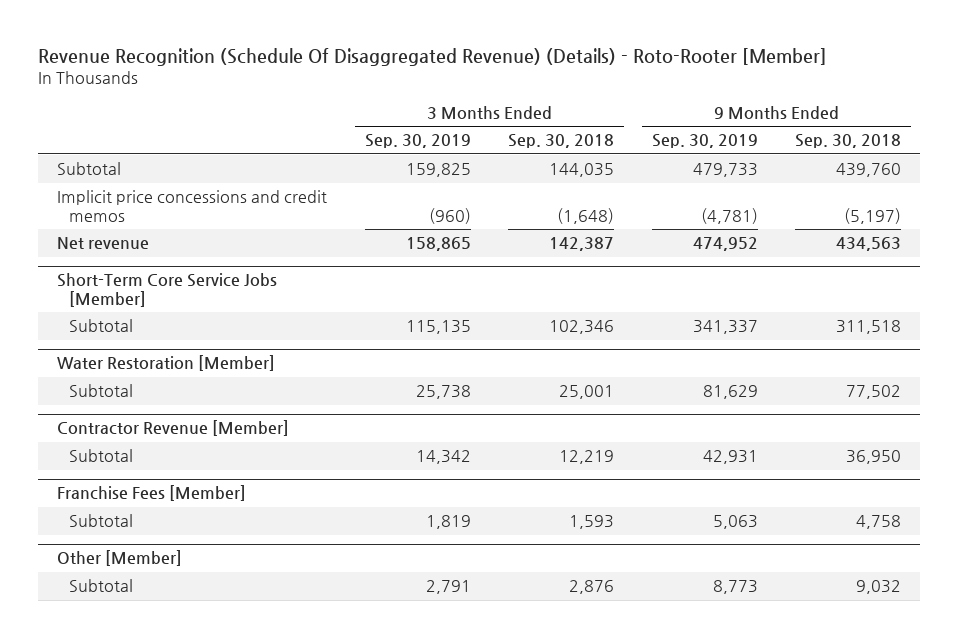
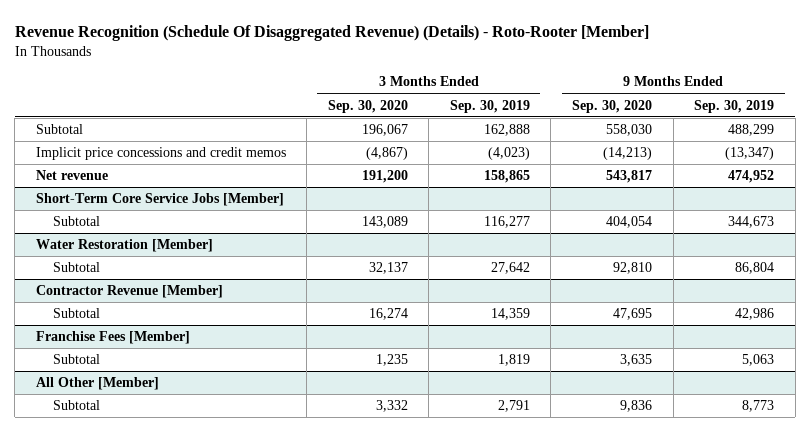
[508,134,615,149] Sep. 30, 2018 -> none
[795,134,902,149] Sep. 30, 2018 -> none
none -> [327,99,408,113] Sep. 30, 2020
none -> [572,99,653,113] Sep. 30, 2020
[405,163,471,178] 159,825 -> [483,124,530,137] 162,888
[692,163,758,178] 479,733 -> [728,124,775,137] 488,299
[428,207,471,224] (960) -> [487,147,530,161] (4,023)
[700,207,758,224] (4,781) -> [725,147,775,161] (13,347)
[405,320,471,335] 115,135 -> [483,216,530,229] 116,277
[692,320,758,335] 341,337 -> [728,216,775,229] 344,673
[415,385,471,400] 25,738 -> [490,262,530,275] 27,642
[702,385,758,400] 81,629 -> [735,262,775,275] 86,804
[415,450,471,465] 14,342 -> [490,308,530,321] 14,359
[702,450,758,465] 42,931 -> [735,308,775,321] 42,986
[57,550,183,567] Other [Member] -> [35,377,159,391] All Other [Member]

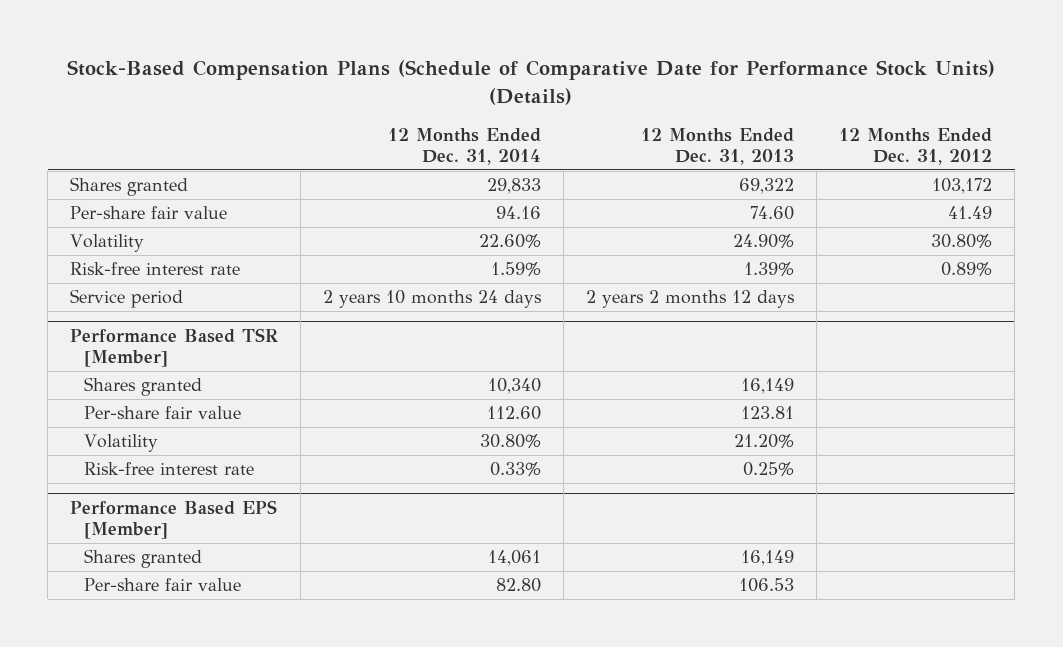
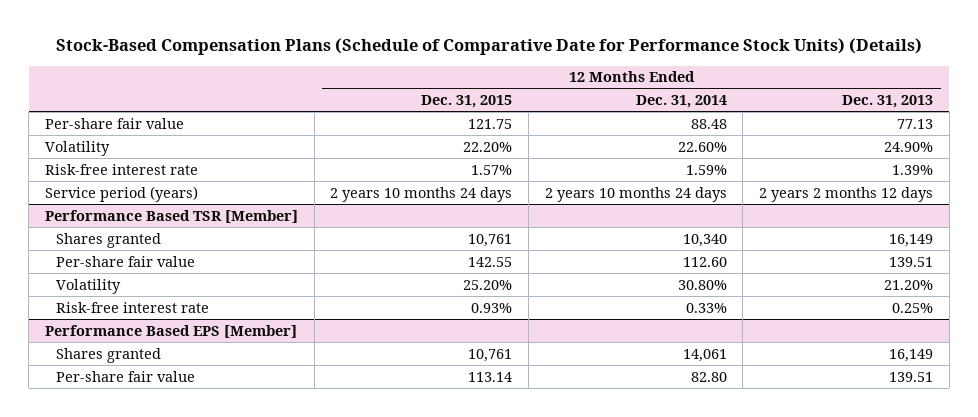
[839,127,993,166] 12 Months Ended Dec. 31, 2012 -> none
none -> [421,95,513,109] Dec. 31, 2015
[70,177,189,197] Shares granted -> none
[496,206,542,220] 94.16 -> [690,118,727,129] 88.48
[750,206,795,221] 74.60 -> [896,118,933,129] 77.13
[70,289,184,309] Service period -> [44,185,198,202] Service period (years)
[741,406,795,420] 123.81 -> [888,256,933,267] 139.51
[739,578,795,593] 106.53 -> [888,371,933,382] 139.51

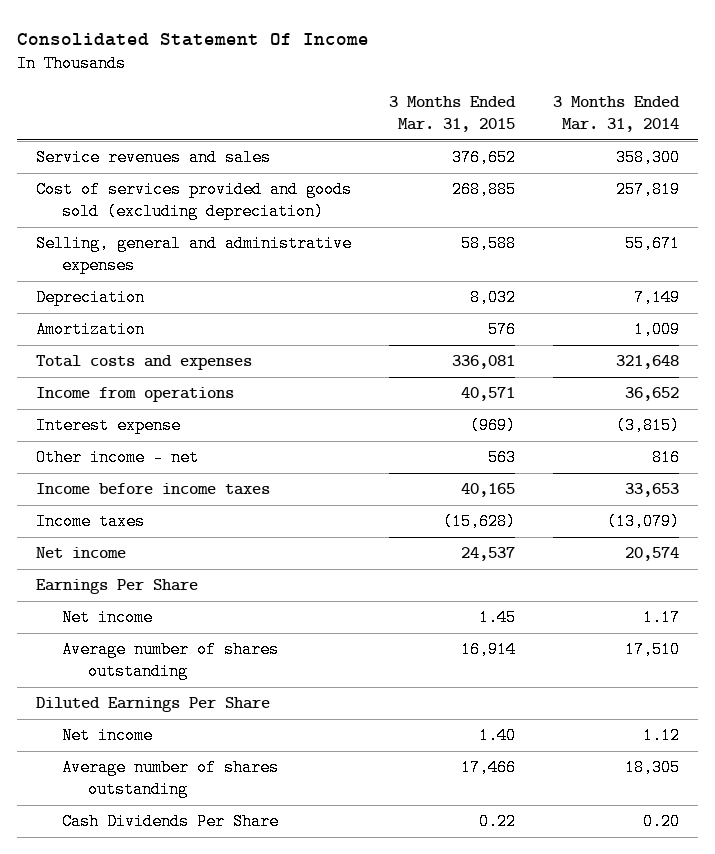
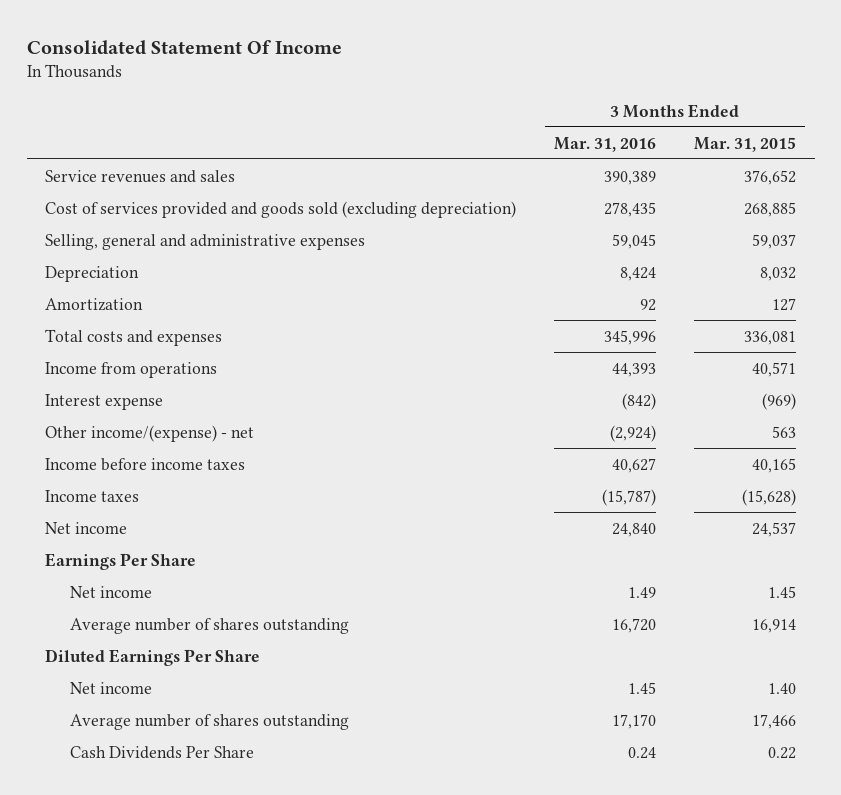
[552,96,680,133] 3 Months Ended Mar. 31, 2014 -> none
none -> [554,136,657,152] Mar. 31, 2016
[461,235,517,253] 58,588 -> [751,233,796,249] 59,037
[488,321,517,339] 576 -> [771,297,796,311] 127
[36,449,200,467] Other income - net -> [45,424,255,442] Other income/(expense) - net

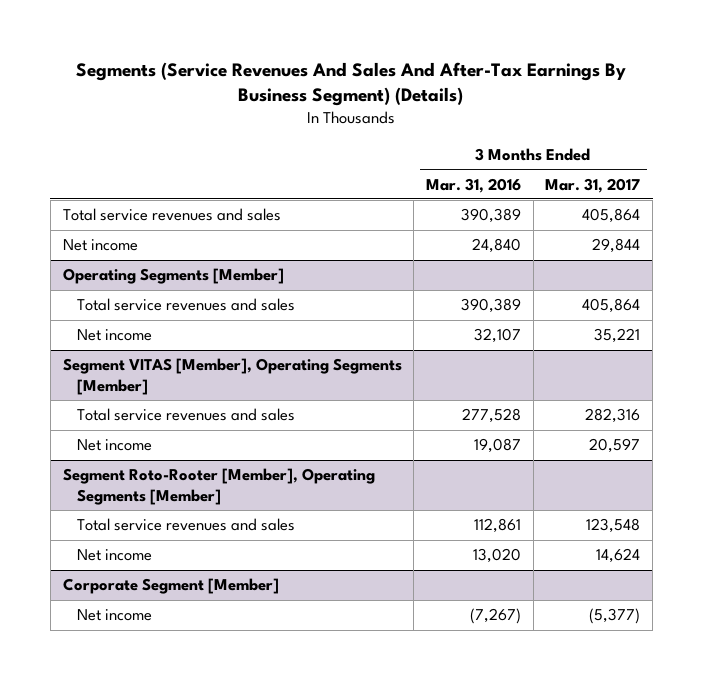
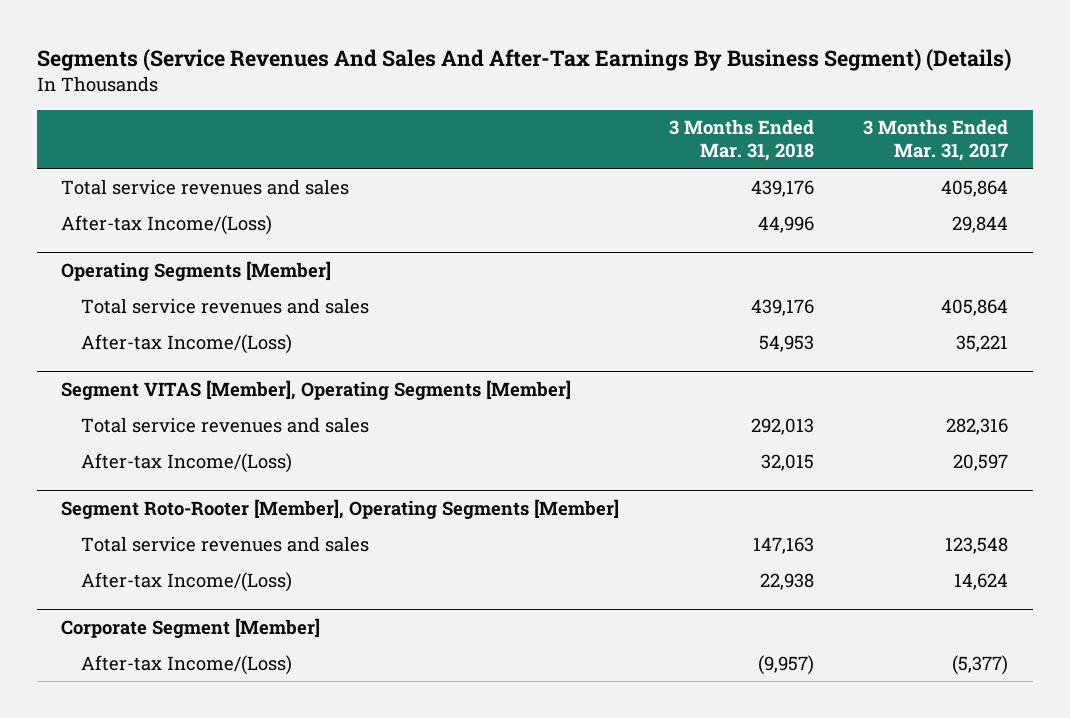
[425,177,521,193] Mar. 31, 2016 -> none
none -> [668,119,814,162] 3 Months Ended Mar. 31, 2018
[62,239,138,252] Net income -> [61,214,273,235] After-tax Income/(Loss)
[77,329,153,342] Net income -> [80,333,292,354] After-tax Income/(Loss)
[77,439,153,452] Net income -> [80,452,292,473] After-tax Income/(Loss)
[77,549,153,562] Net income -> [80,571,292,592] After-tax Income/(Loss)
[77,609,153,622] Net income -> [80,654,292,675] After-tax Income/(Loss)

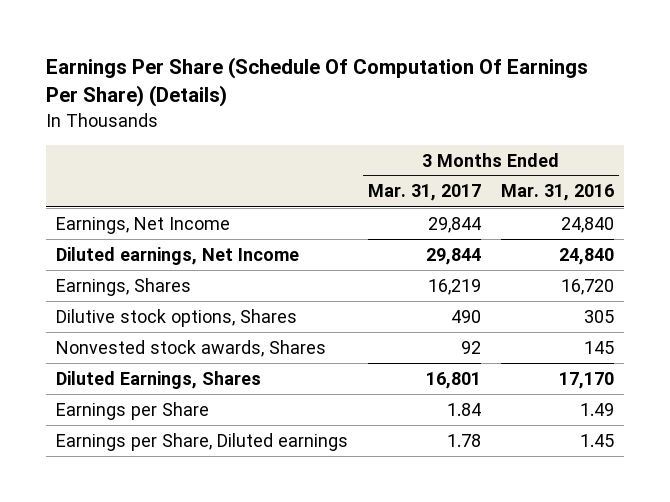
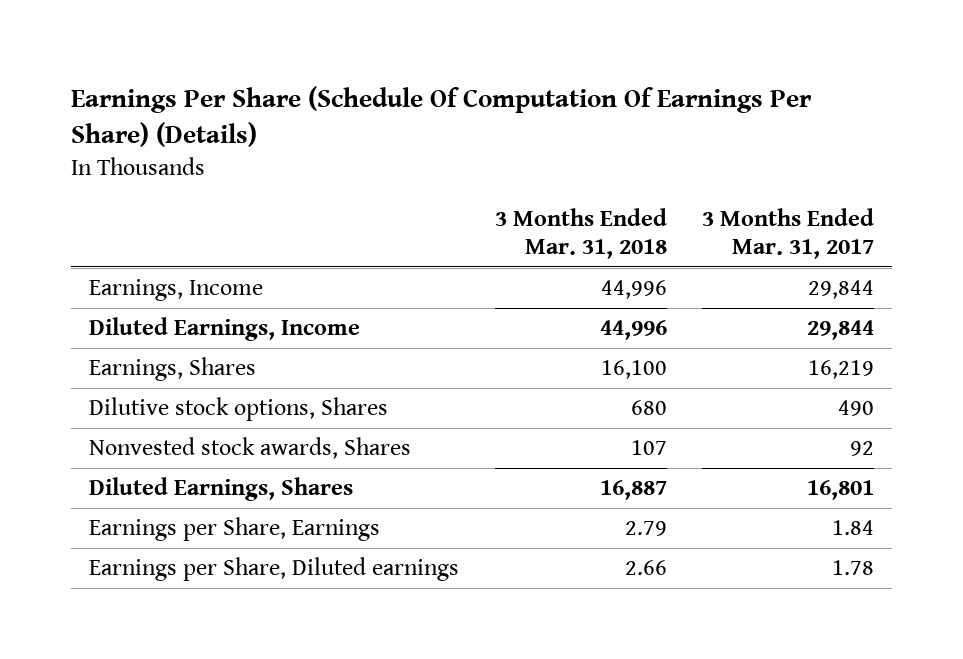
[501,184,615,202] Mar. 31, 2016 -> none
none -> [494,207,667,259] 3 Months Ended Mar. 31, 2018
[56,216,231,234] Earnings, Net Income -> [89,279,264,302] Earnings, Income
[56,246,300,265] Diluted earnings, Net Income -> [89,317,361,342] Diluted Earnings, Income
[56,401,210,420] Earnings per Share -> [89,517,381,542] Earnings per Share, Earnings

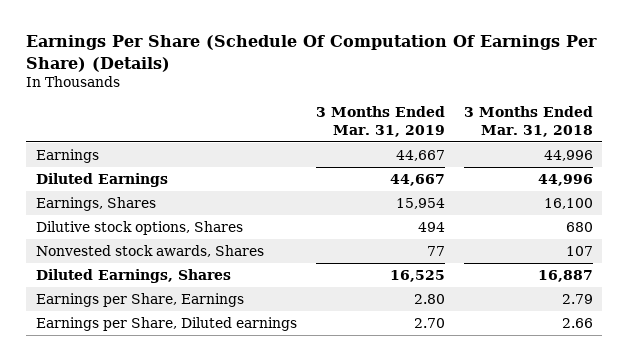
[702,207,875,259] 3 Months Ended Mar. 31, 2017 -> none
none -> [315,106,445,137] 3 Months Ended Mar. 31, 2019
[89,279,264,302] Earnings, Income -> [35,148,99,163] Earnings
[89,317,361,342] Diluted Earnings, Income -> [35,172,168,187] Diluted Earnings

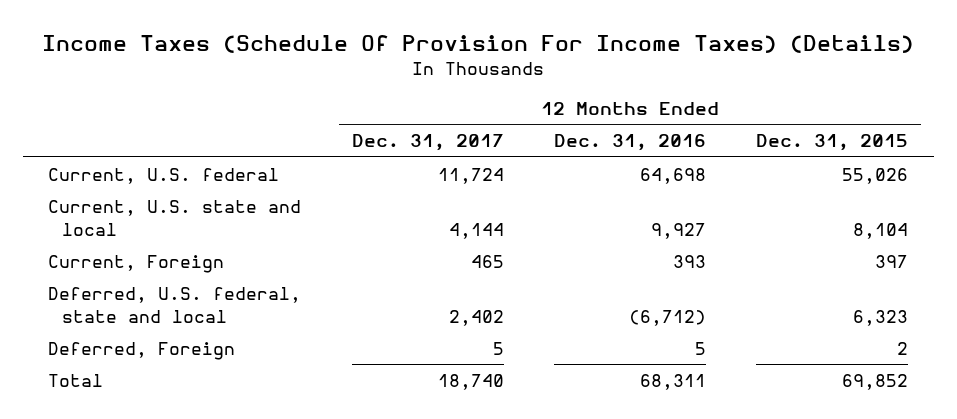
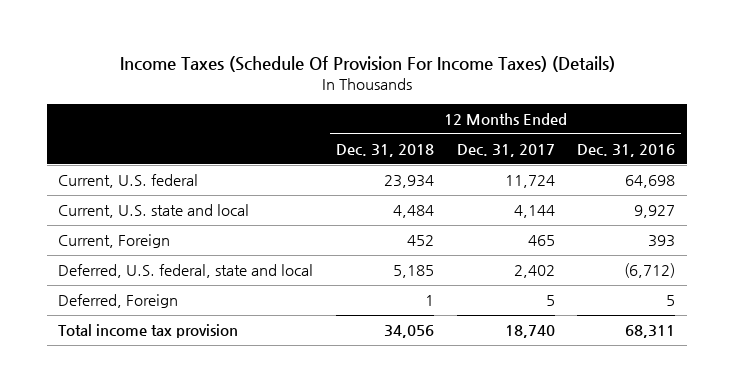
[756,134,909,152] Dec. 31, 2015 -> none
none -> [335,143,434,157] Dec. 31, 2018
[48,373,104,387] Total -> [58,324,239,339] Total income tax provision

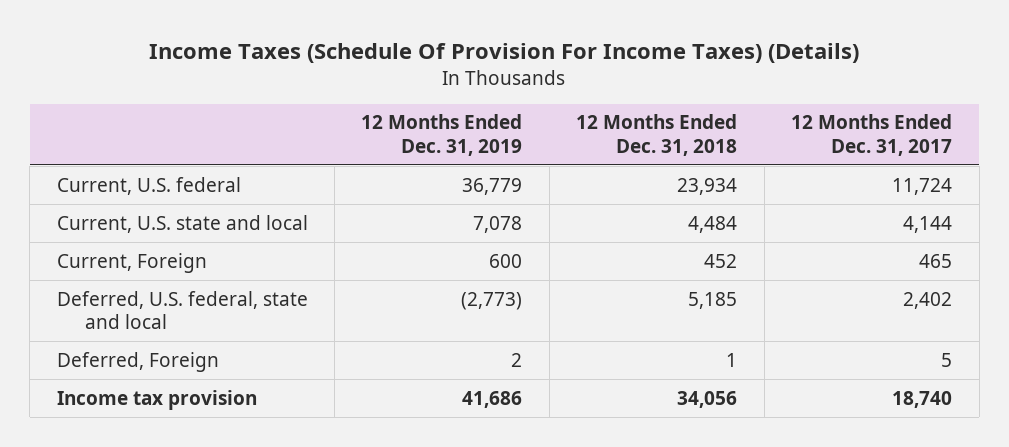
[577,143,676,157] Dec. 31, 2016 -> none
none -> [361,114,523,156] 12 Months Ended Dec. 31, 2019
[58,324,239,339] Total income tax provision -> [56,389,257,410] Income tax provision

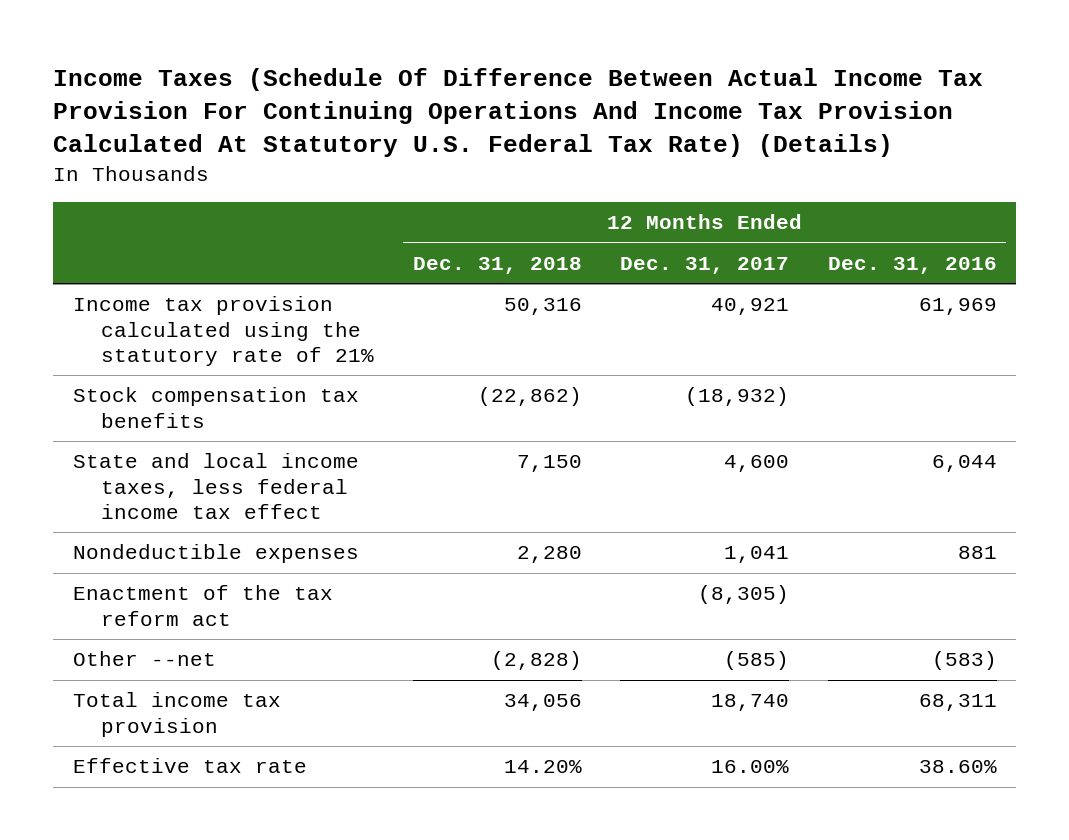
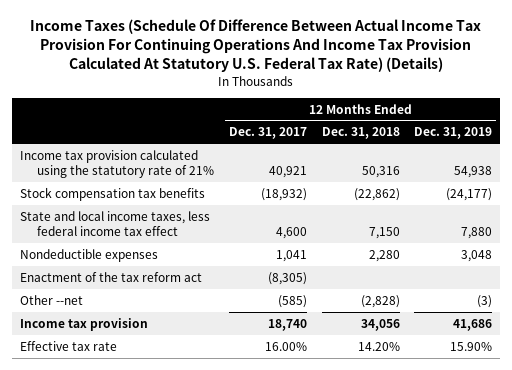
[827,257,997,275] Dec. 31, 2016 -> none
none -> [414,127,493,140] Dec. 31, 2019
[72,692,281,737] Total income tax provision -> [19,317,148,331] Income tax provision

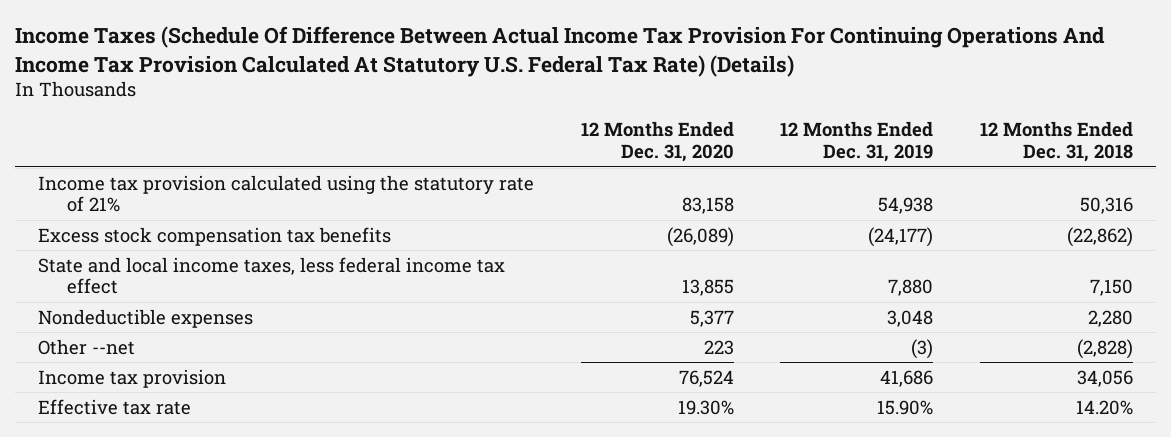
[228,127,307,140] Dec. 31, 2017 -> none
none -> [580,121,734,162] 12 Months Ended Dec. 31, 2020
[19,186,205,201] Stock compensation tax benefits -> [38,226,392,246] Excess stock compensation tax benefits
[19,271,202,282] Enactment of the tax reform act -> none

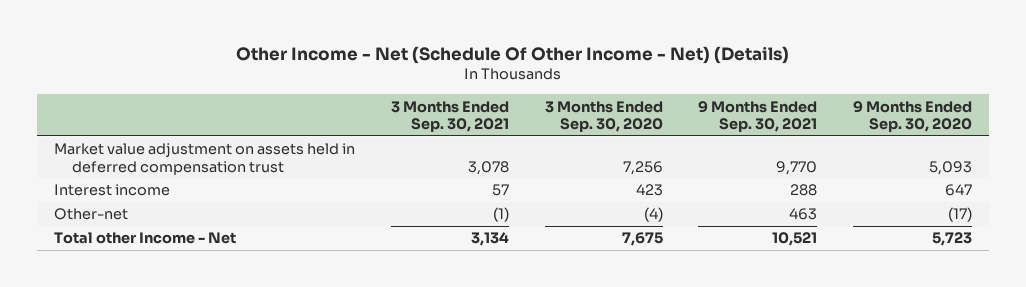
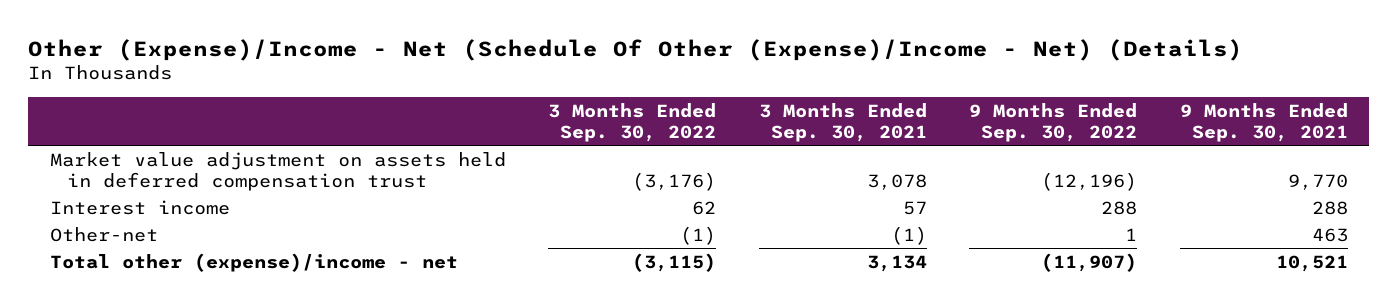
[236,45,790,64] Other Income - Net (Schedule Of Other Income - Net) (Details) -> [28,38,1244,61] Other (Expense)/Income - Net (Schedule Of Other (Expense)/Income - Net) (Details)
[544,100,663,132] 3 Months Ended Sep. 30, 2020 -> none
[852,100,972,132] 9 Months Ended Sep. 30, 2020 -> none
none -> [548,102,717,143] 3 Months Ended Sep. 30, 2022
none -> [969,102,1138,143] 9 Months Ended Sep. 30, 2022
[54,232,237,245] Total other Income - Net -> [49,252,458,272] Total other (expense)/income - net

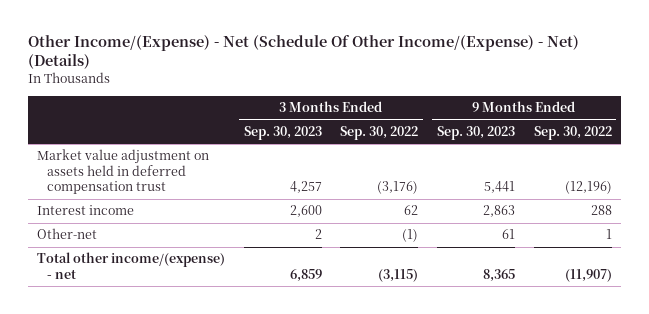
[28,38,1244,61] Other (Expense)/Income - Net (Schedule Of Other (Expense)/Income - Net) (Details) -> [27,35,579,70] Other Income/(Expense) - Net (Schedule Of Other Income/(Expense) - Net) (Details)
[758,102,927,143] 3 Months Ended Sep. 30, 2021 -> none
[1179,102,1348,143] 9 Months Ended Sep. 30, 2021 -> none
none -> [243,125,322,140] Sep. 30, 2023
none -> [436,125,515,140] Sep. 30, 2023
[49,252,458,272] Total other (expense)/income - net -> [37,252,226,279] Total other income/(expense) - net

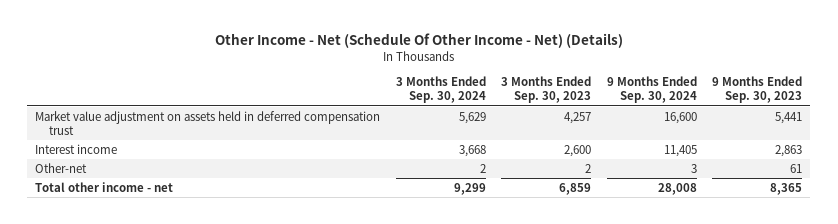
[27,35,579,70] Other Income/(Expense) - Net (Schedule Of Other Income/(Expense) - Net) (Details) -> [214,33,623,49] Other Income - Net (Schedule Of Other Income - Net) (Details)
[340,125,419,140] Sep. 30, 2022 -> none
[533,125,612,140] Sep. 30, 2022 -> none
none -> [395,76,486,104] 3 Months Ended Sep. 30, 2024
none -> [606,76,697,104] 9 Months Ended Sep. 30, 2024
[37,252,226,279] Total other income/(expense) - net -> [35,181,174,192] Total other income - net

